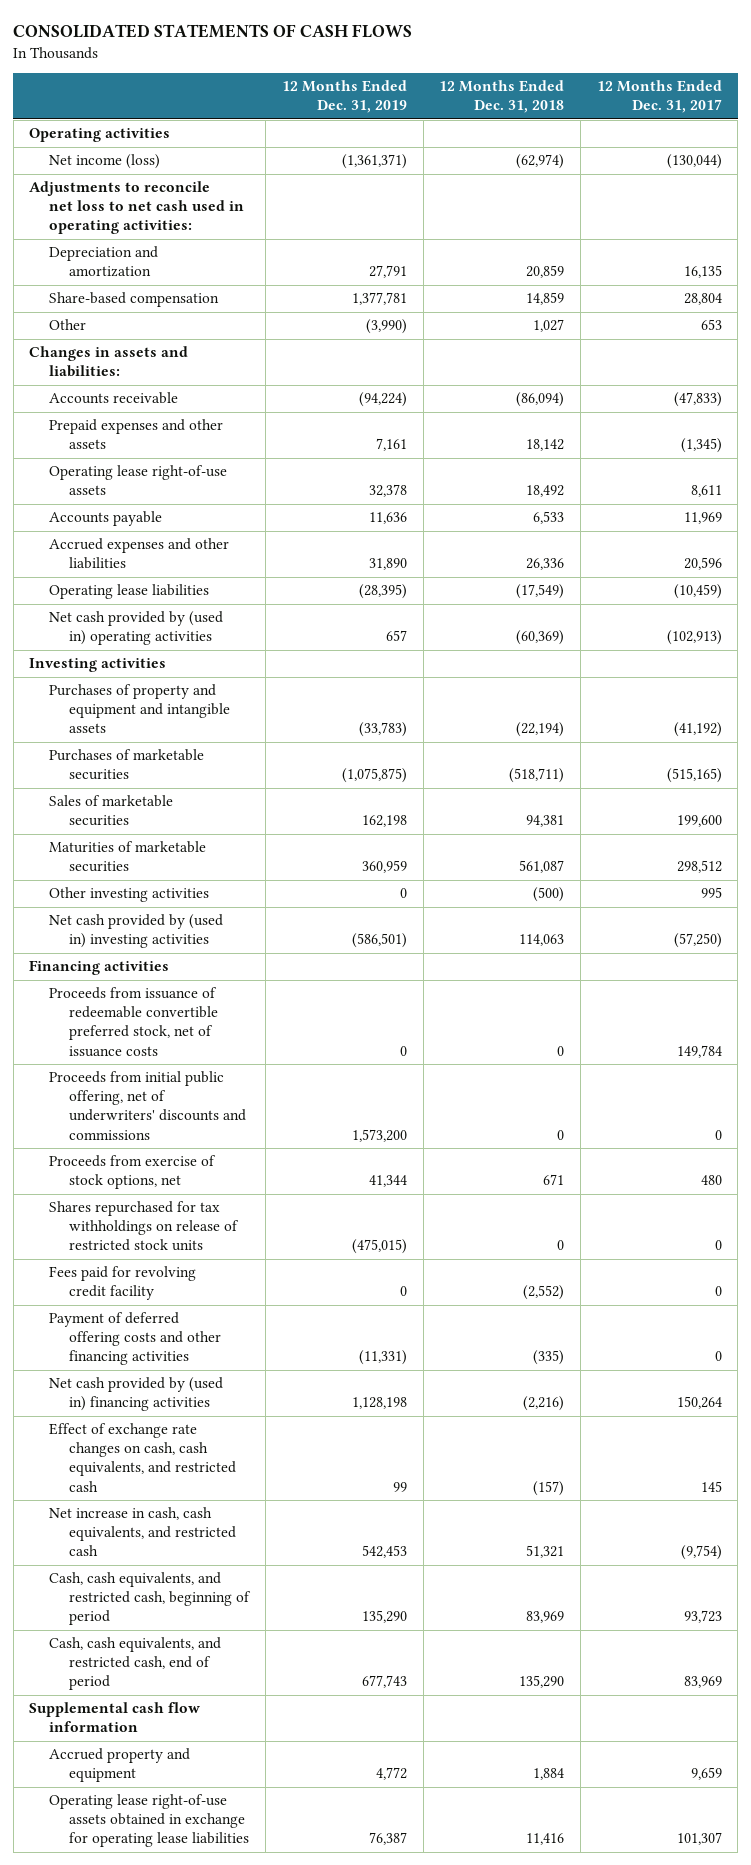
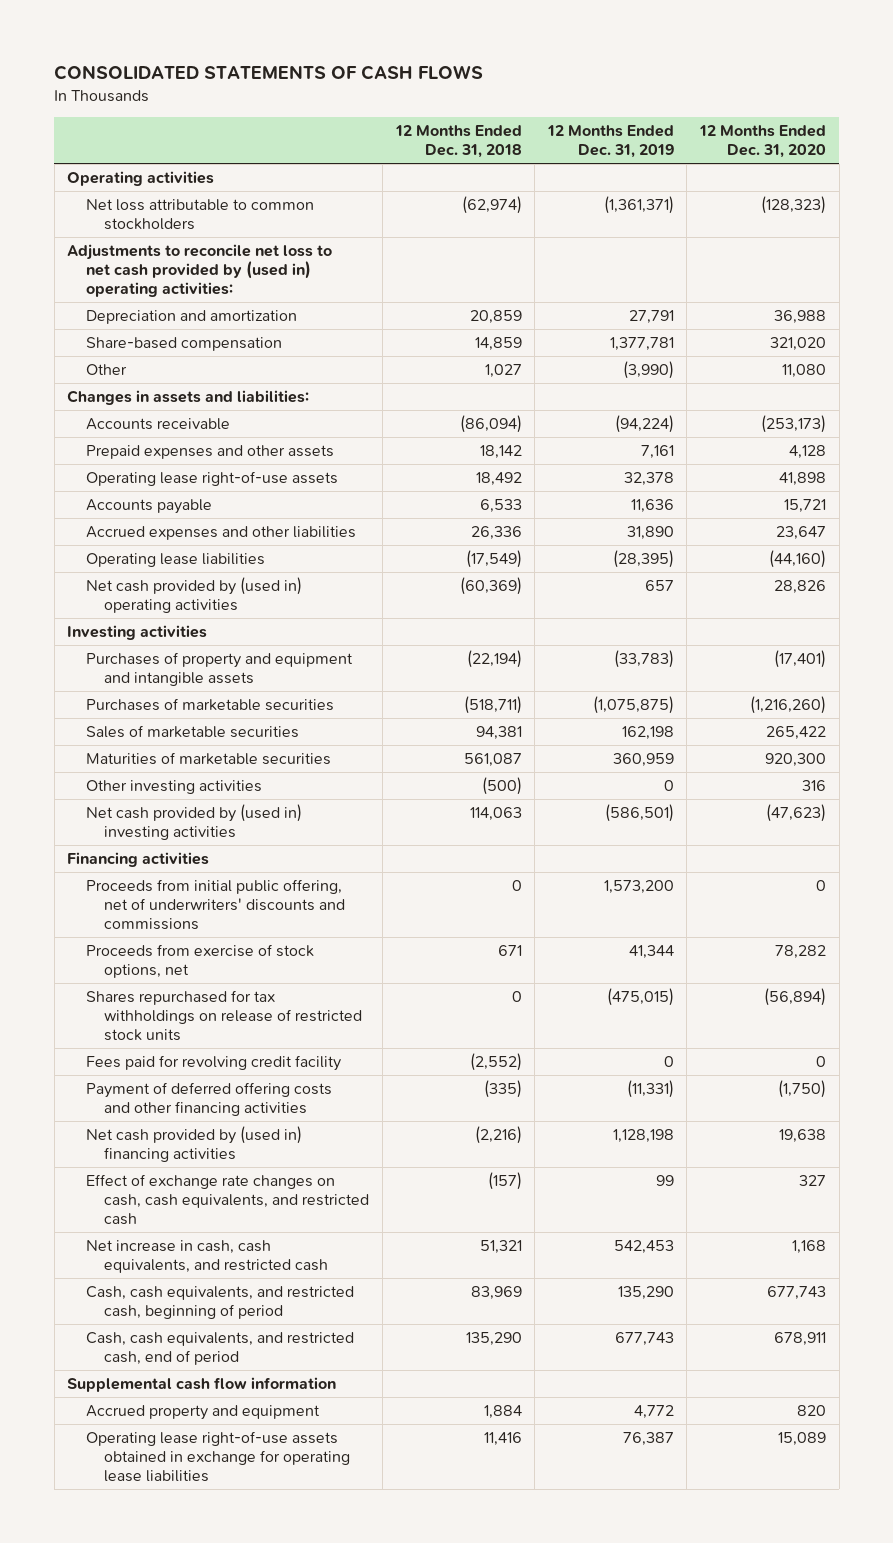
[596,80,722,114] 12 Months Ended Dec. 31, 2017 -> none
none -> [698,125,826,159] 12 Months Ended Dec. 31, 2020
[49,154,161,170] Net income (loss) -> [85,198,314,231] Net loss attributable to common stockholders
[29,181,245,235] Adjustments to reconcile net loss to net cash used in operating activities: -> [67,243,333,298] Adjustments to reconcile net loss to net cash provided by (used in) operating activities:
[49,987,219,1057] Proceeds from issuance of redeemable convertible preferred stock, net of issuance costs -> none

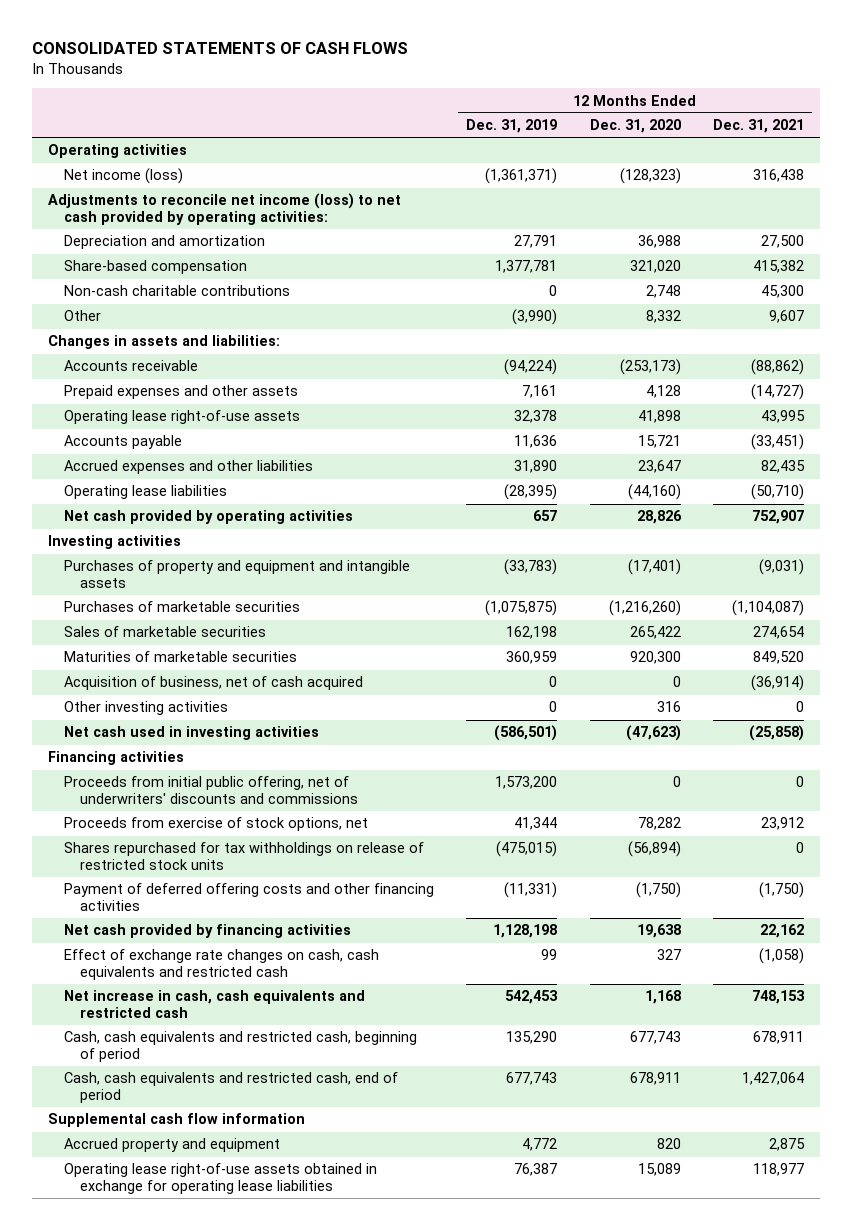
[394,125,522,159] 12 Months Ended Dec. 31, 2018 -> none
none -> [712,119,804,134] Dec. 31, 2021
[85,198,314,231] Net loss attributable to common stockholders -> [63,168,183,185] Net income (loss)
[67,243,333,298] Adjustments to reconcile net loss to net cash provided by (used in) operating activities: -> [47,193,401,226] Adjustments to reconcile net income (loss) to net cash provided by operating activities:
none -> [63,285,290,297] Non-cash charitable contributions
[781,363,826,378] 11,080 -> [645,310,681,324] 8,332
[85,576,302,614] Net cash provided by (used in) operating activities -> [63,510,353,525] Net cash provided by operating activities
none -> [63,676,363,691] Acquisition of business, net of cash acquired
[85,803,302,841] Net cash provided by (used in) investing activities -> [63,726,319,741] Net cash used in investing activities
[85,1054,341,1071] Fees paid for revolving credit facility -> none
[85,1125,302,1163] Net cash provided by (used in) financing activities -> [63,924,351,939] Net cash provided by financing activities
[85,1173,370,1226] Effect of exchange rate changes on cash, cash equivalents, and restricted cash -> [63,949,379,981] Effect of exchange rate changes on cash, cash equivalents and restricted cash
[85,1239,329,1274] Net increase in cash, cash equivalents, and restricted cash -> [63,990,365,1019] Net increase in cash, cash equivalents and restricted cash
[85,1285,354,1320] Cash, cash equivalents, and restricted cash, beginning of period -> [63,1031,417,1063] Cash, cash equivalents and restricted cash, beginning of period
[85,1331,354,1366] Cash, cash equivalents, and restricted cash, end of period -> [63,1072,398,1104] Cash, cash equivalents and restricted cash, end of period

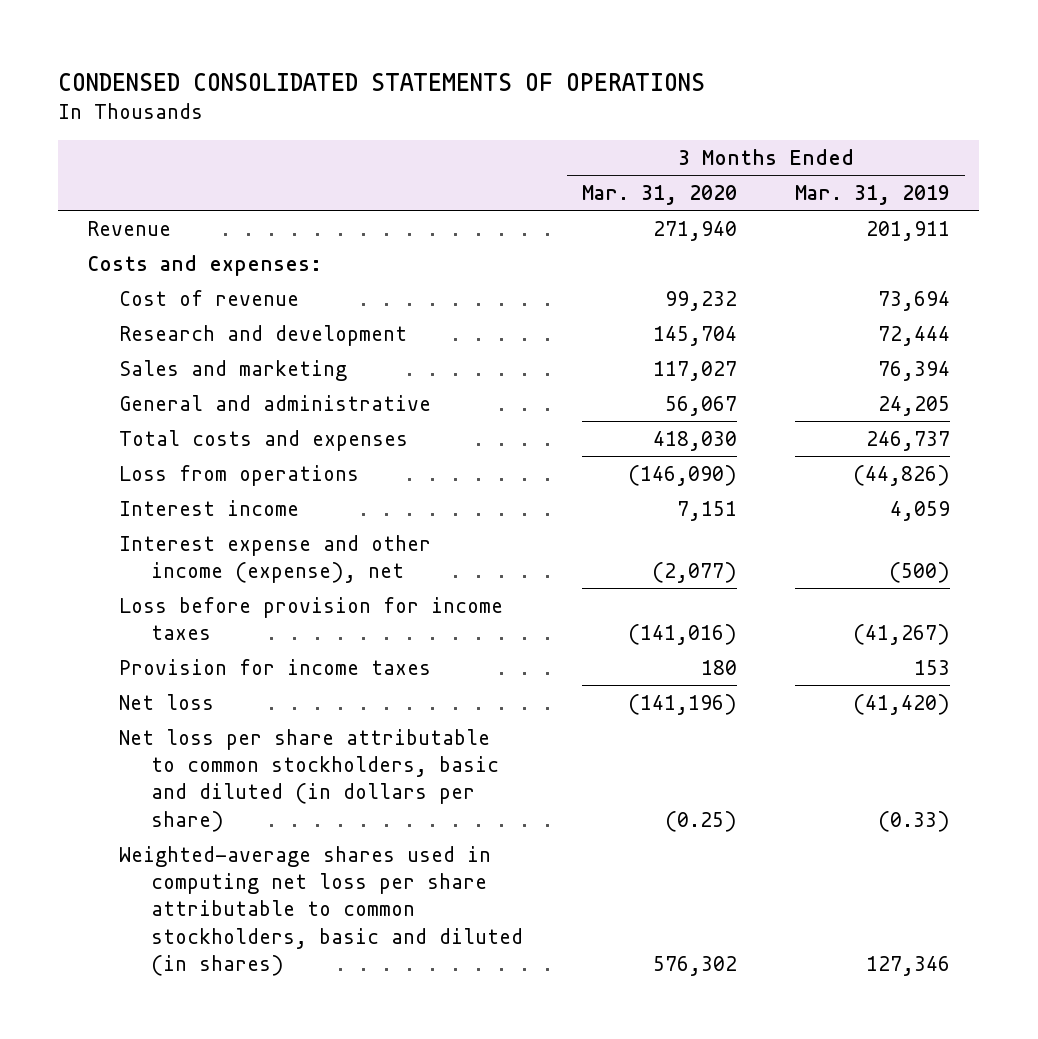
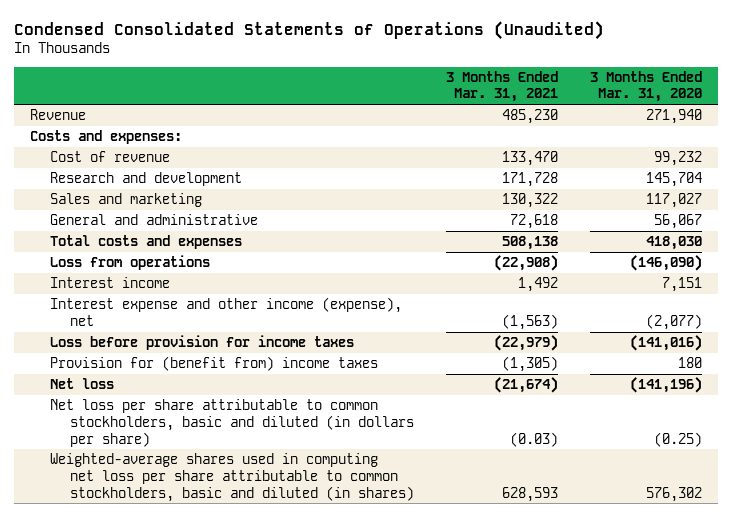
[58,72,706,91] CONDENSED CONSOLIDATED STATEMENTS OF OPERATIONS -> [13,20,604,40] Condensed Consolidated Statements of Operations (Unaudited)
[795,185,951,206] Mar. 31, 2019 -> none
none -> [445,70,558,103] 3 Months Ended Mar. 31, 2021
[119,658,432,675] Provision for income taxes -> [49,356,378,372] Provision for (benefit from) income taxes

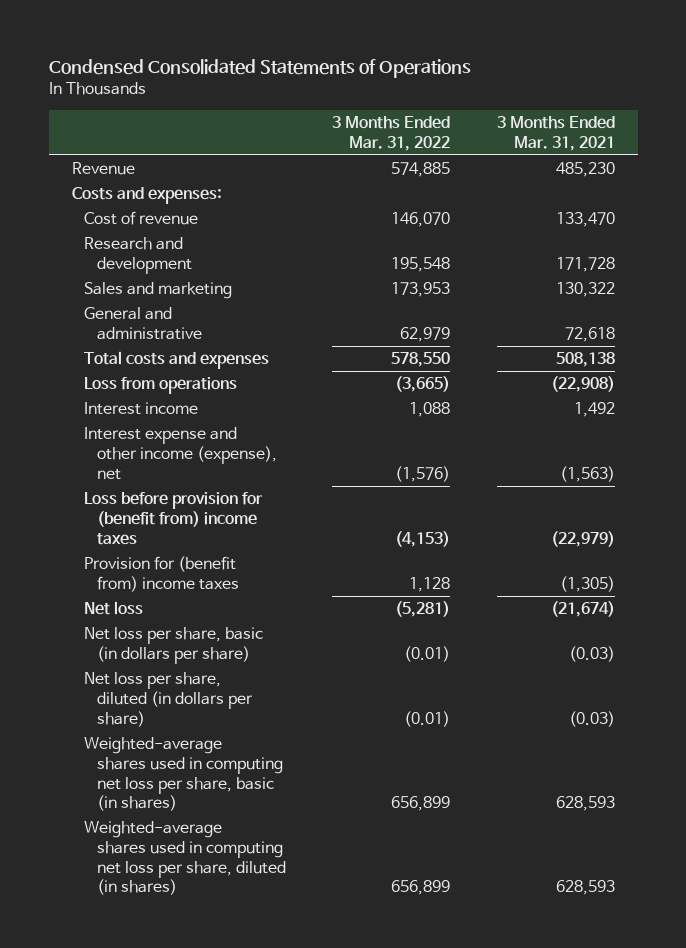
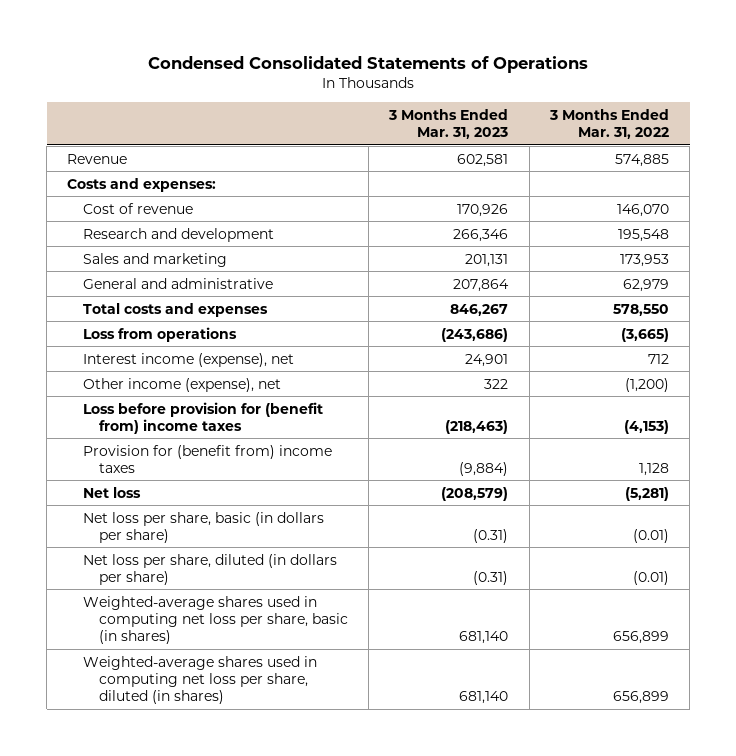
[496,116,615,151] 3 Months Ended Mar. 31, 2021 -> none
none -> [388,108,509,140] 3 Months Ended Mar. 31, 2023
[84,402,199,416] Interest income -> [83,352,295,367] Interest income (expense), net
[409,402,451,418] 1,088 -> [647,353,669,364] 712
[84,427,277,480] Interest expense and other income (expense), net -> [83,377,282,392] Other income (expense), net
[395,465,451,482] (1,576) -> [624,377,669,392] (1,200)

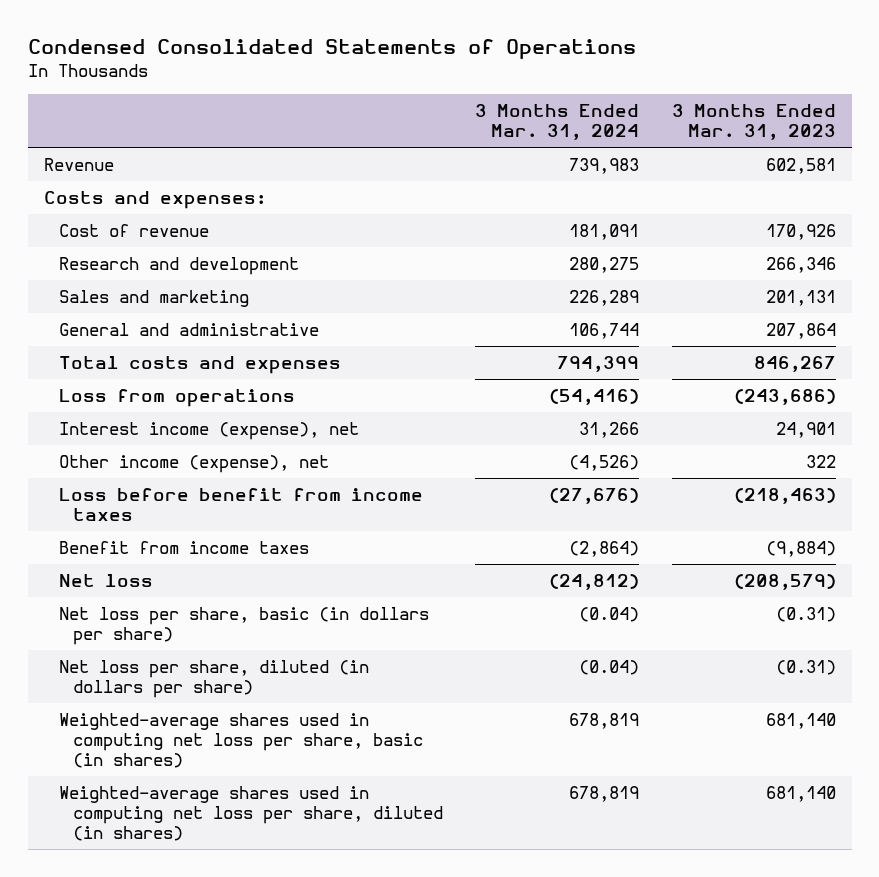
[548,108,669,140] 3 Months Ended Mar. 31, 2022 -> none
none -> [475,104,640,141] 3 Months Ended Mar. 31, 2024
[83,401,324,434] Loss before provision for (benefit from) income taxes -> [58,487,423,521] Loss before benefit from income taxes
[83,444,333,473] Provision for (benefit from) income taxes -> [58,540,309,554] Benefit from income taxes

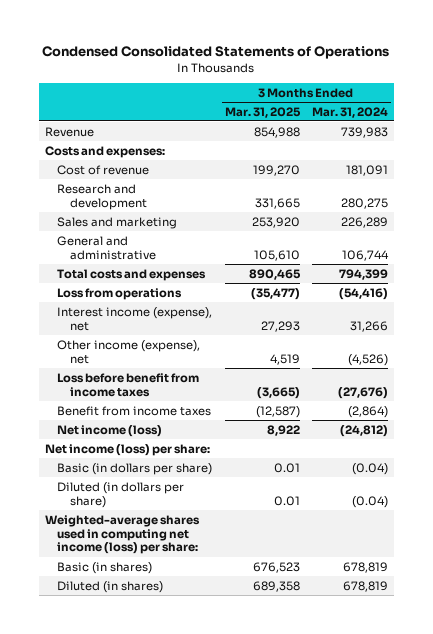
[671,104,836,141] 3 Months Ended Mar. 31, 2023 -> none
none -> [224,106,301,118] Mar. 31, 2025
[58,573,153,587] Net loss -> [57,424,163,437] Net income (loss)
none -> [44,443,210,456] Net income (loss) per share:
[58,606,429,645] Net loss per share, basic (in dollars per share) -> [57,462,213,475] Basic (in dollars per share)
[58,659,369,698] Net loss per share, diluted (in dollars per share) -> [57,481,185,508] Diluted (in dollars per share)
none -> [44,514,200,555] Weighted-average shares used in computing net income (loss) per share:
[58,712,424,768] Weighted-average shares used in computing net loss per share, basic (in shares) -> [57,561,153,574] Basic (in shares)
[58,785,444,841] Weighted-average shares used in computing net loss per share, diluted (in shares) -> [57,580,164,593] Diluted (in shares)

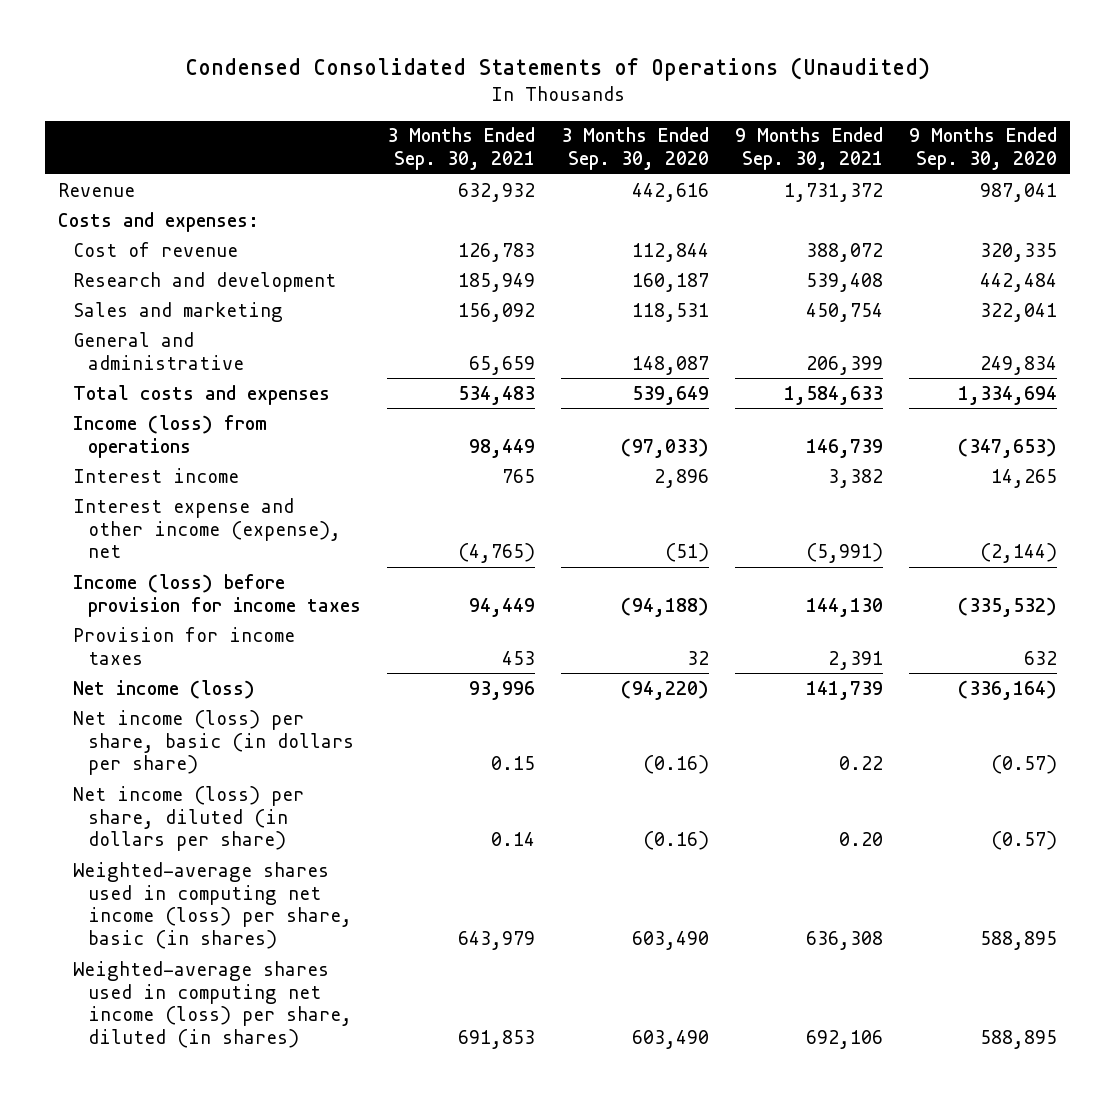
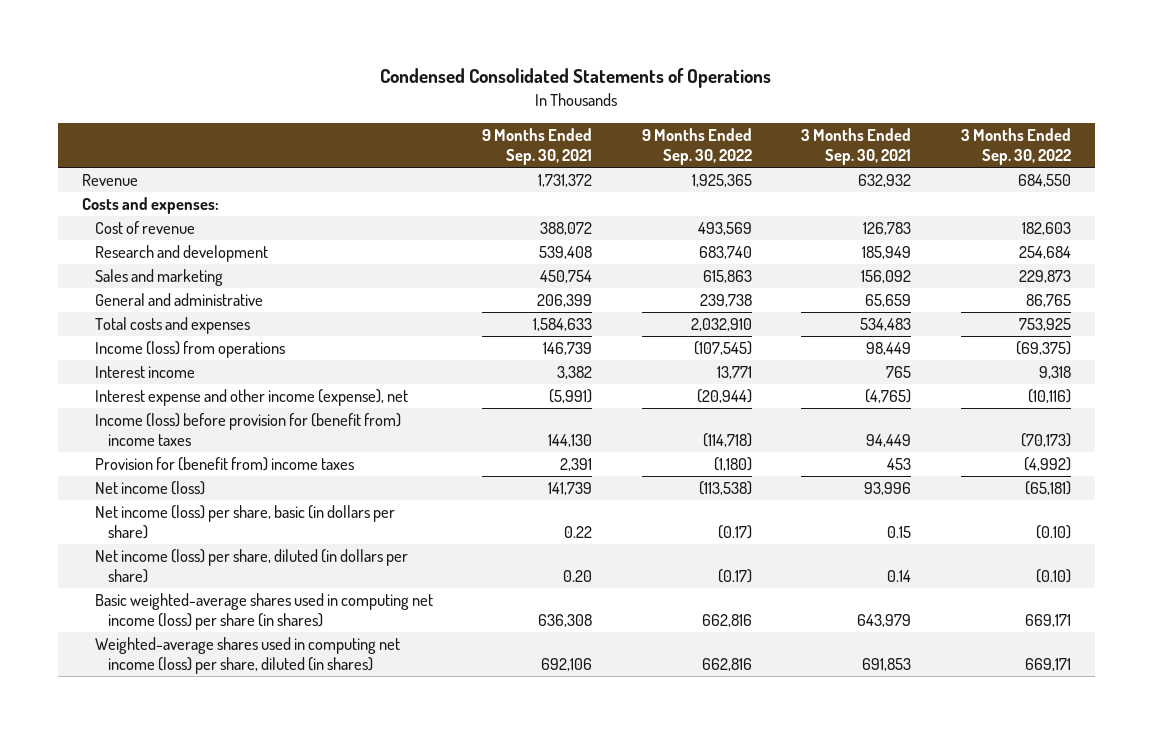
[184,57,930,82] Condensed Consolidated Statements of Operations (Unaudited) -> [380,68,772,89] Condensed Consolidated Statements of Operations
[560,127,709,171] 3 Months Ended Sep. 30, 2020 -> none
[908,127,1057,171] 9 Months Ended Sep. 30, 2020 -> none
none -> [641,127,752,165] 9 Months Ended Sep. 30, 2022
none -> [960,127,1071,165] 3 Months Ended Sep. 30, 2022
[73,573,361,617] Income (loss) before provision for income taxes -> [95,413,402,447] Income (loss) before provision for (benefit from) income taxes
[73,626,296,665] Provision for income taxes -> [95,457,355,472] Provision for (benefit from) income taxes
[73,861,352,950] Weighted-average shares used in computing net income (loss) per share, basic (in shares) -> [95,593,434,631] Basic weighted-average shares used in computing net income (loss) per share (in shares)

